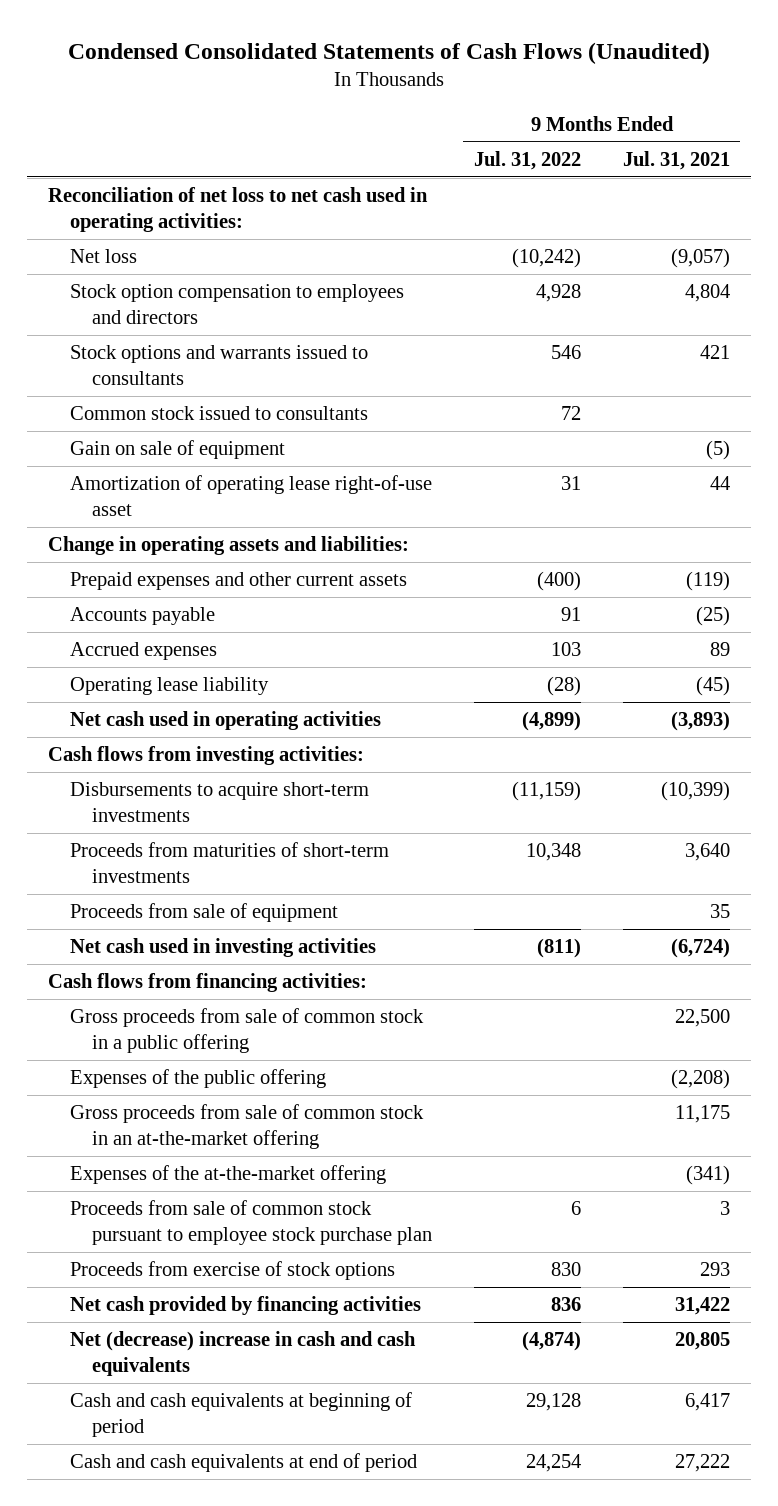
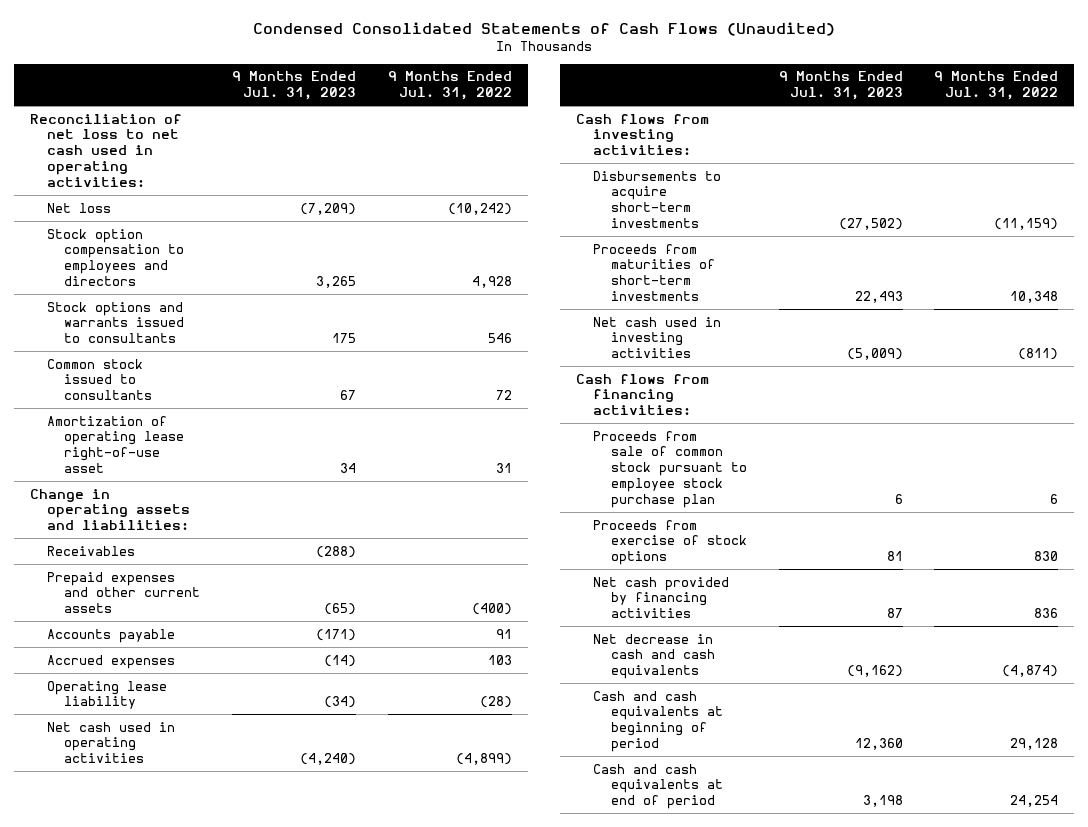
[622,150,730,170] Jul. 31, 2021 -> none
none -> [232,71,357,101] 9 Months Ended Jul. 31, 2023
[69,440,285,460] Gain on sale of equipment -> none
none -> [46,545,135,556] Receivables
[69,903,338,923] Proceeds from sale of equipment -> none
[69,1008,424,1053] Gross proceeds from sale of common stock in a public offering -> none
[69,1069,326,1089] Expenses of the public offering -> none
[69,1104,424,1149] Gross proceeds from sale of common stock in an at-the-market offering -> none
[69,1165,386,1185] Expenses of the at-the-market offering -> none
[69,1331,416,1376] Net (decrease) increase in cash and cash equivalents -> [593,633,715,680] Net decrease in cash and cash equivalents

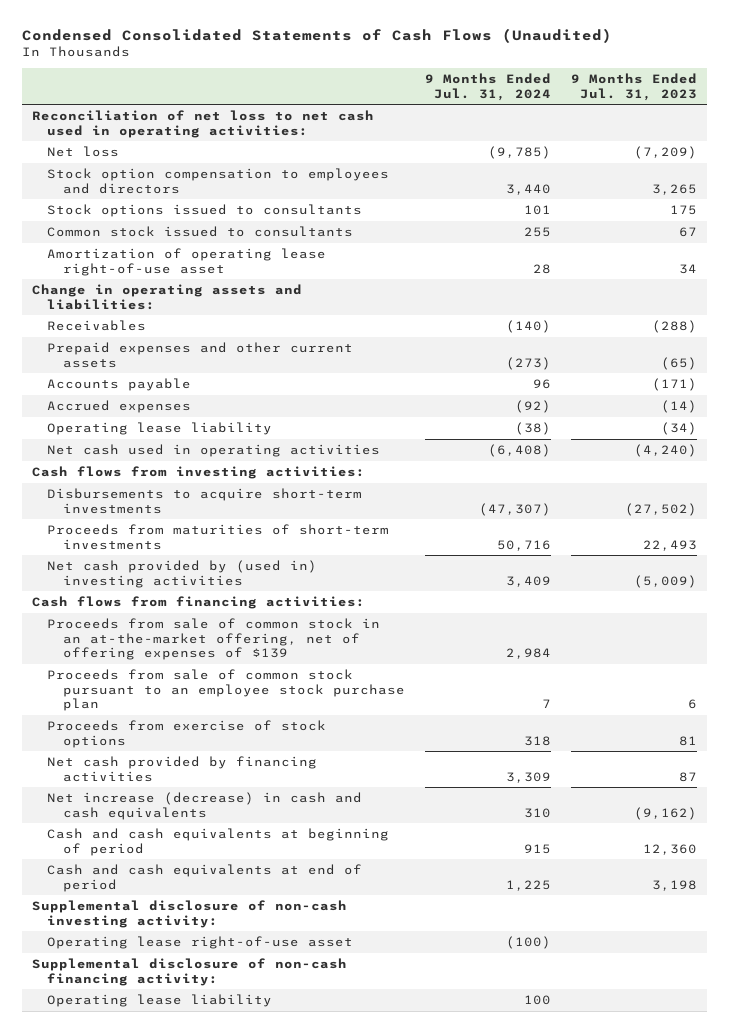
[388,71,513,101] 9 Months Ended Jul. 31, 2022 -> none
none -> [424,73,551,101] 9 Months Ended Jul. 31, 2024
[46,301,185,344] Stock options and warrants issued to consultants -> [47,203,363,217] Stock options issued to consultants
[593,316,722,359] Net cash used in investing activities -> [47,559,318,588] Net cash provided by (used in) investing activities
none -> [47,617,381,661] Proceeds from sale of common stock in an at-the-market offering, net of offering expenses of $139
[593,430,747,508] Proceeds from sale of common stock pursuant to employee stock purchase plan -> [47,668,405,712] Proceeds from sale of common stock pursuant to an employee stock purchase plan
[593,633,715,680] Net decrease in cash and cash equivalents -> [47,791,363,820] Net increase (decrease) in cash and cash equivalents
none -> [31,899,347,928] Supplemental disclosure of non-cash investing activity:
none -> [47,935,354,949] Operating lease right-of-use asset
none -> [31,957,347,986] Supplemental disclosure of non-cash financing activity:
none -> [47,993,273,1007] Operating lease liability

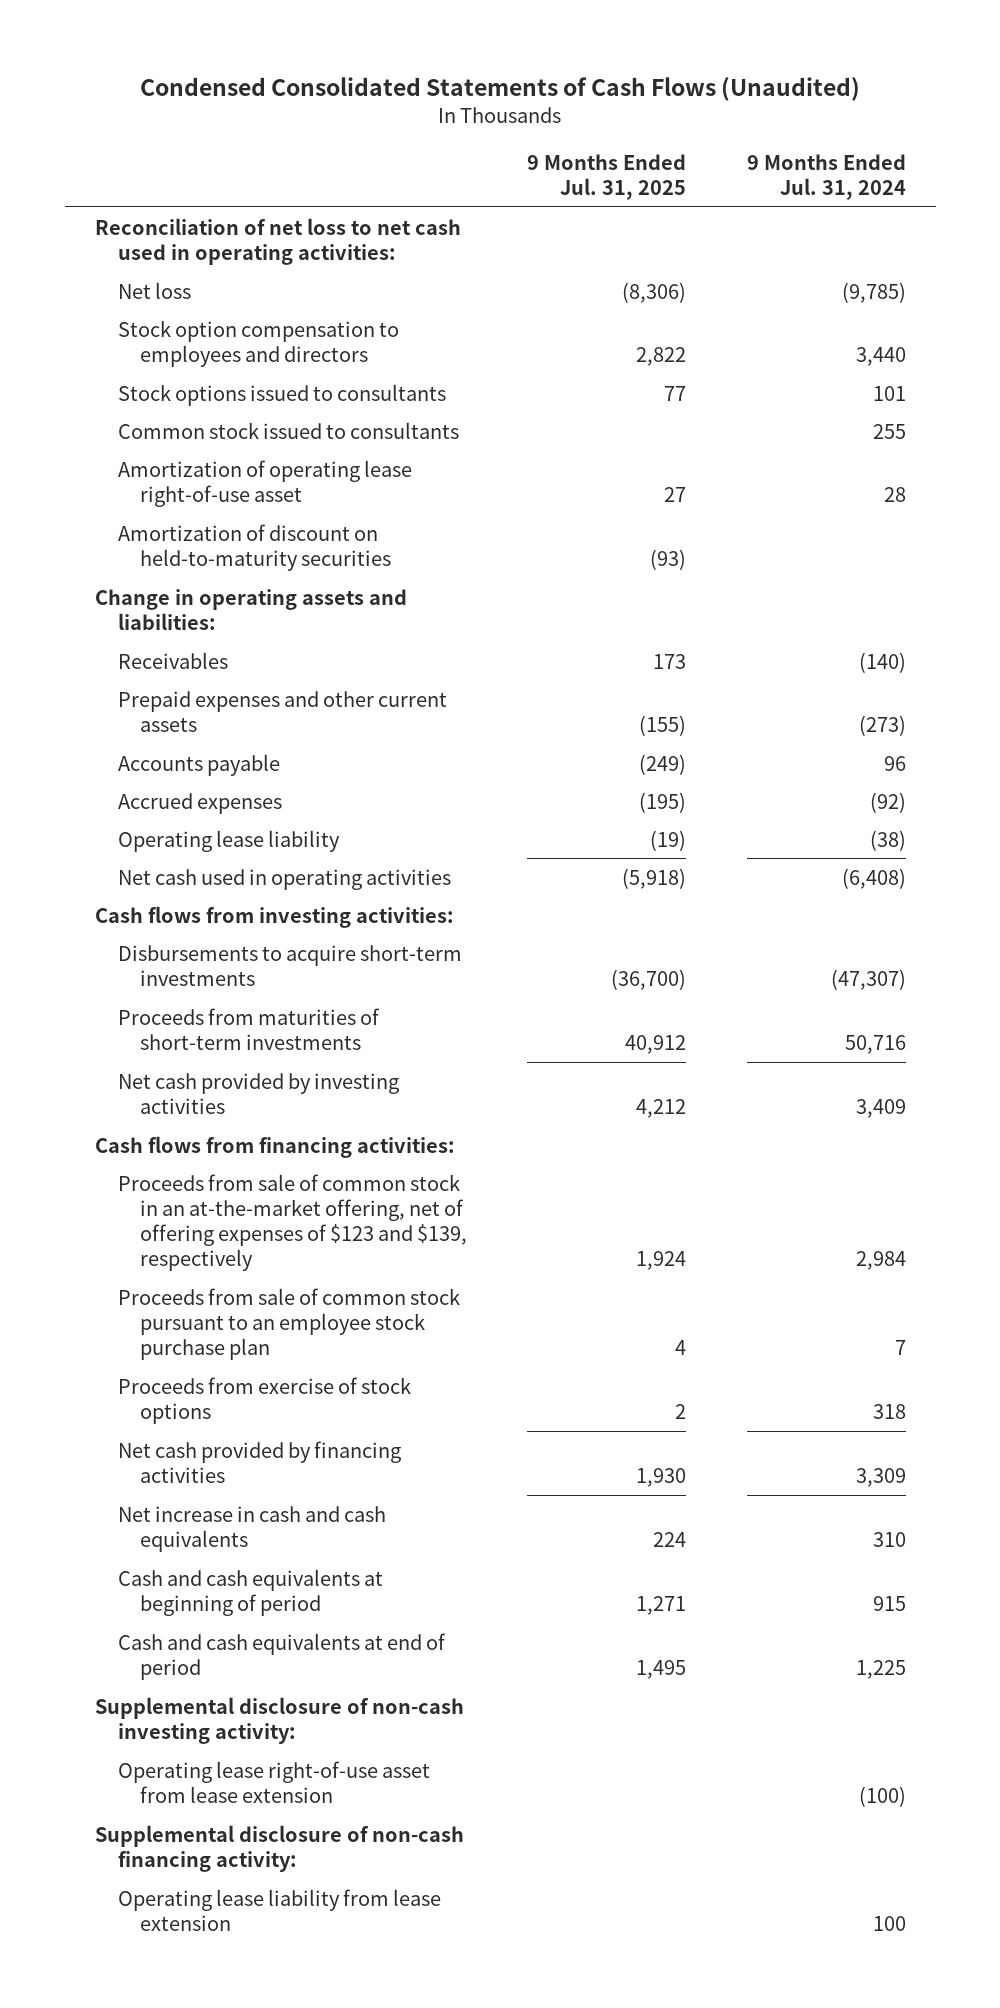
[571,73,698,101] 9 Months Ended Jul. 31, 2023 -> none
none -> [527,153,687,201] 9 Months Ended Jul. 31, 2025
none -> [117,523,392,571] Amortization of discount on held-to-maturity securities
[47,559,318,588] Net cash provided by (used in) investing activities -> [117,1072,399,1114] Net cash provided by investing activities
[47,617,381,661] Proceeds from sale of common stock in an at-the-market offering, net of offering expenses of $139 -> [117,1173,468,1272] Proceeds from sale of common stock in an at-the-market offering, net of offering expenses of $123 and $139, respectively
[47,791,363,820] Net increase (decrease) in cash and cash equivalents -> [117,1505,386,1552] Net increase in cash and cash equivalents
[47,935,354,949] Operating lease right-of-use asset -> [117,1760,430,1803] Operating lease right-of-use asset from lease extension
[47,993,273,1007] Operating lease liability -> [117,1888,441,1931] Operating lease liability from lease extension

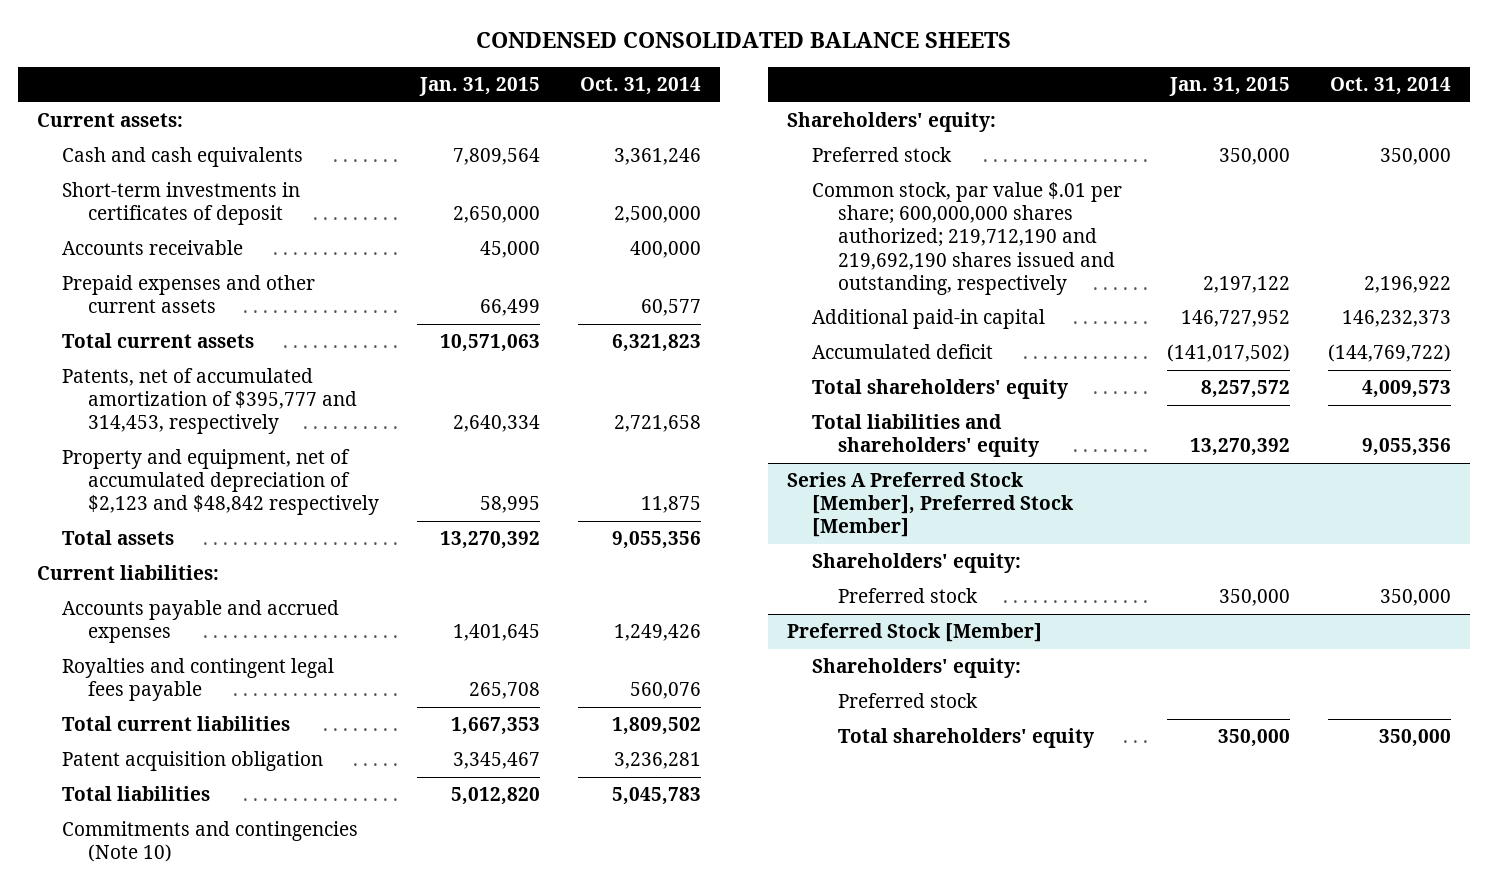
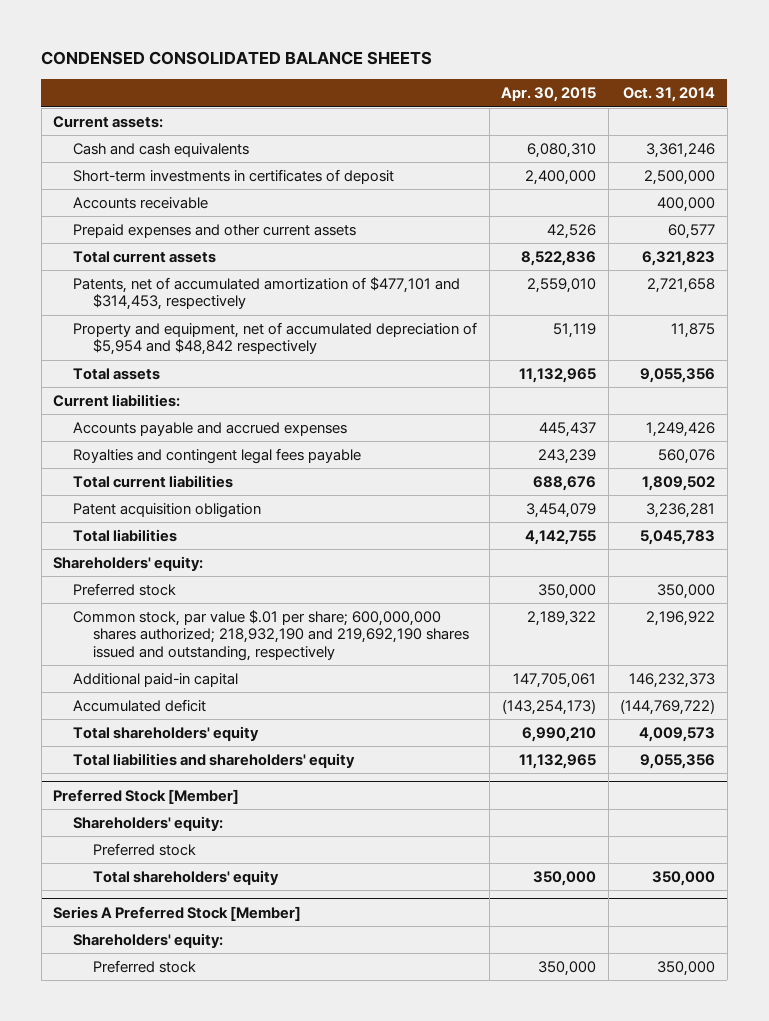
[418,77,540,97] Jan. 31, 2015 -> none
none -> [501,87,597,103] Apr. 30, 2015
[62,368,357,435] Patents, net of accumulated amortization of $395,777 and 314,453, respectively -> [73,276,461,311] Patents, net of accumulated amortization of $477,101 and $314,453, respectively
[62,449,379,516] Property and equipment, net of accumulated depreciation of $2,123 and $48,842 respectively -> [73,321,478,356] Property and equipment, net of accumulated depreciation of $5,954 and $48,842 respectively
[62,821,359,863] Commitments and contingencies (Note 10) -> none
[812,182,1123,295] Common stock, par value $.01 per share; 600,000,000 shares authorized; 219,712,190 and 219,692,190 shares issued and outstanding, respectively -> [73,609,469,661] Common stock, par value $.01 per share; 600,000,000 shares authorized; 218,932,190 and 219,692,190 shares issued and outstanding, respectively
[786,472,1075,538] Series A Preferred Stock [Member], Preferred Stock [Member] -> none
[812,553,1022,574] Shareholders' equity: -> none
[837,588,978,604] Preferred stock -> none
none -> [53,905,302,921] Series A Preferred Stock [Member]
none -> [73,932,224,948] Shareholders' equity:
none -> [92,959,196,973] Preferred stock

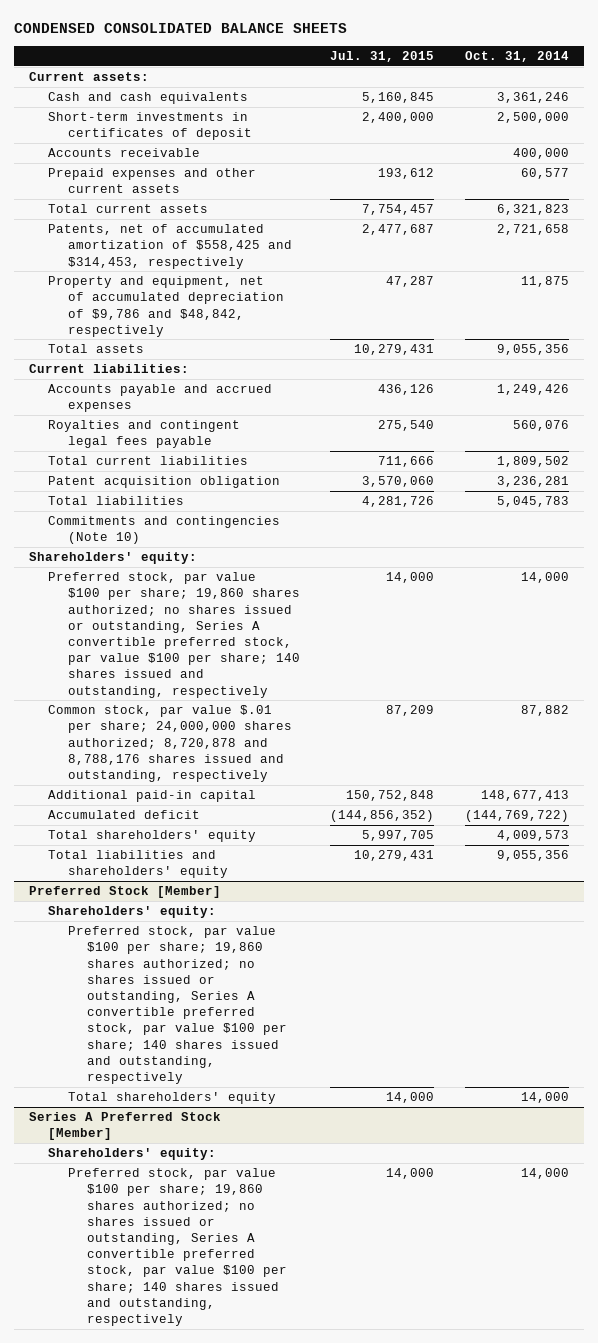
[501,87,597,103] Apr. 30, 2015 -> none
none -> [330,51,435,63] Jul. 31, 2015
[73,276,461,311] Patents, net of accumulated amortization of $477,101 and $314,453, respectively -> [48,224,292,269] Patents, net of accumulated amortization of $558,425 and $314,453, respectively
[73,321,478,356] Property and equipment, net of accumulated depreciation of $5,954 and $48,842 respectively -> [48,276,284,337] Property and equipment, net of accumulated depreciation of $9,786 and $48,842, respectively
none -> [48,516,281,545] Commitments and contingencies (Note 10)
[73,582,177,596] Preferred stock -> none
none -> [48,572,300,698] Preferred stock, par value $100 per share; 19,860 shares authorized; no shares issued or outstanding, Series A convertible preferred stock, par value $100 per share; 140 shares issued and outstanding, respectively
[73,609,469,661] Common stock, par value $.01 per share; 600,000,000 shares authorized; 218,932,190 and 219,692,190 shares issued and outstanding, respectively -> [48,705,292,782] Common stock, par value $.01 per share; 24,000,000 shares authorized; 8,720,878 and 8,788,176 shares issued and outstanding, respectively
[646,610,716,626] 2,196,922 -> [520,705,569,717] 87,882
[629,672,716,688] 146,232,373 -> [480,790,569,802] 148,677,413
[92,842,196,856] Preferred stock -> [67,926,287,1084] Preferred stock, par value $100 per share; 19,860 shares authorized; no shares issued or outstanding, Series A convertible preferred stock, par value $100 per share; 140 shares issued and outstanding, respectively
[652,870,716,886] 350,000 -> [520,1092,569,1104] 14,000
[92,959,196,973] Preferred stock -> none
none -> [67,1168,287,1326] Preferred stock, par value $100 per share; 19,860 shares authorized; no shares issued or outstanding, Series A convertible preferred stock, par value $100 per share; 140 shares issued and outstanding, respectively

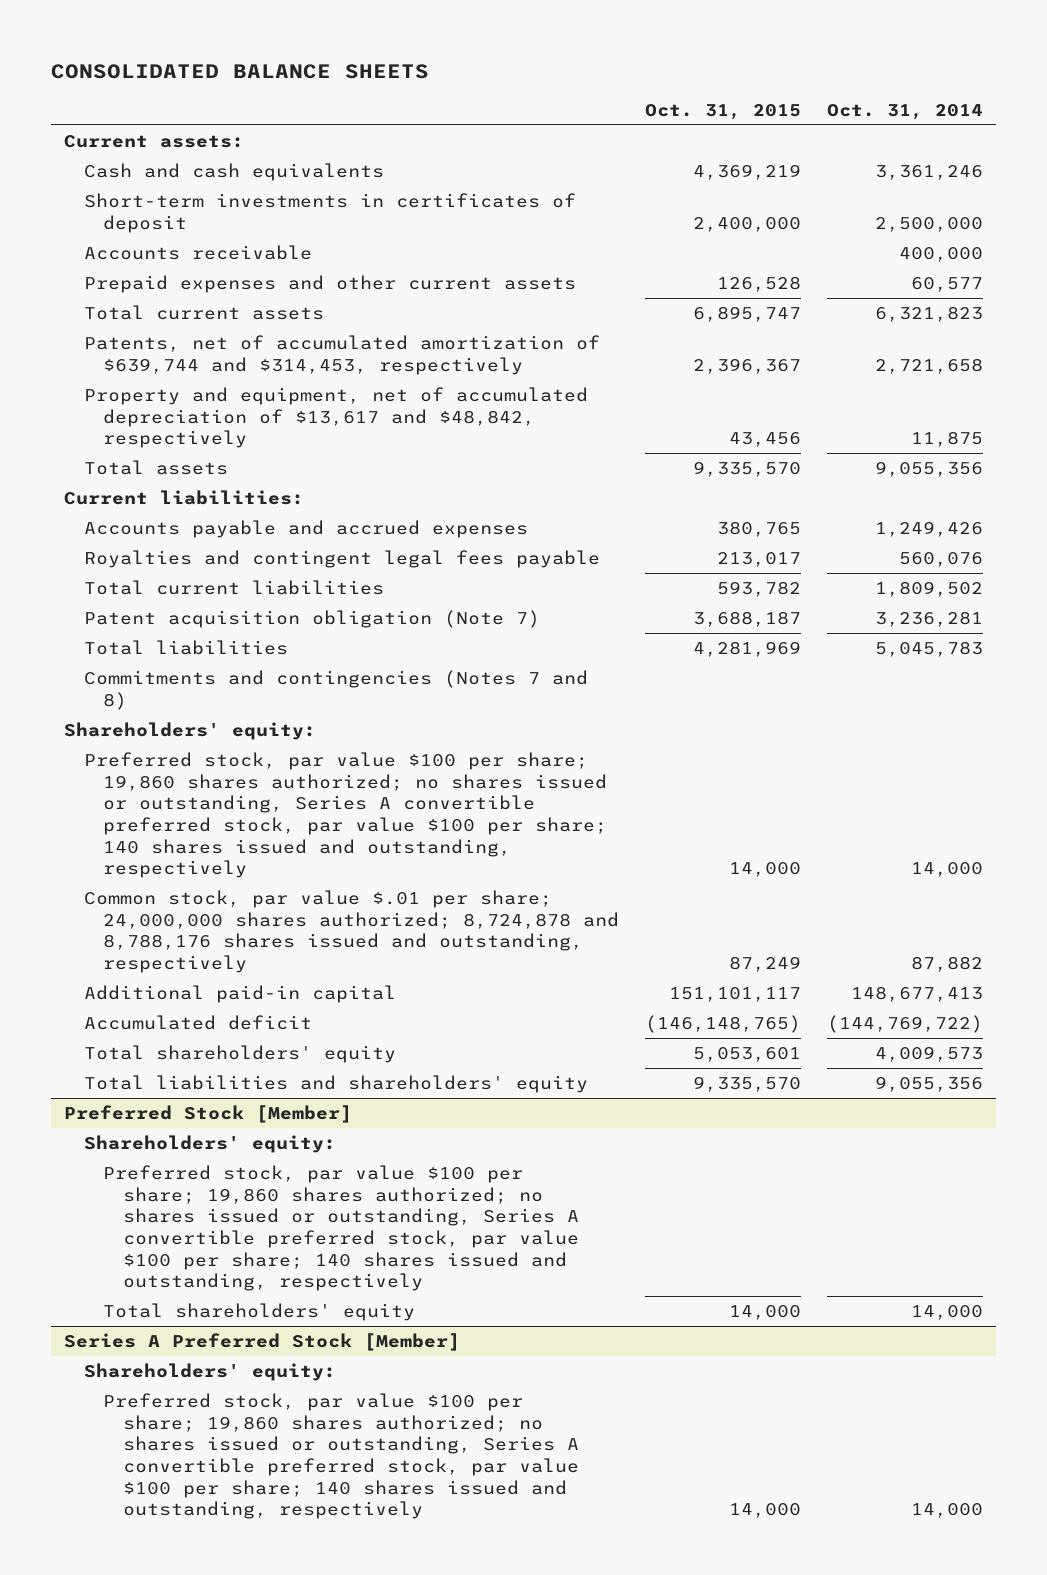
[13,23,347,34] CONDENSED CONSOLIDATED BALANCE SHEETS -> [51,63,430,79] CONSOLIDATED BALANCE SHEETS
[330,51,435,63] Jul. 31, 2015 -> none
none -> [645,103,802,120] Oct. 31, 2015
[48,224,292,269] Patents, net of accumulated amortization of $558,425 and $314,453, respectively -> [83,335,600,375] Patents, net of accumulated amortization of $639,744 and $314,453, respectively
[48,276,284,337] Property and equipment, net of accumulated depreciation of $9,786 and $48,842, respectively -> [83,387,588,449] Property and equipment, net of accumulated depreciation of $13,617 and $48,842, respectively
[48,476,281,489] Patent acquisition obligation -> [83,610,540,629] Patent acquisition obligation (Note 7)
[48,516,281,545] Commitments and contingencies (Note 10) -> [83,670,588,710] Commitments and contingencies (Notes 7 and 8)
[48,705,292,782] Common stock, par value $.01 per share; 24,000,000 shares authorized; 8,720,878 and 8,788,176 shares issued and outstanding, respectively -> [83,890,620,973] Common stock, par value $.01 per share; 24,000,000 shares authorized; 8,724,878 and 8,788,176 shares issued and outstanding, respectively

